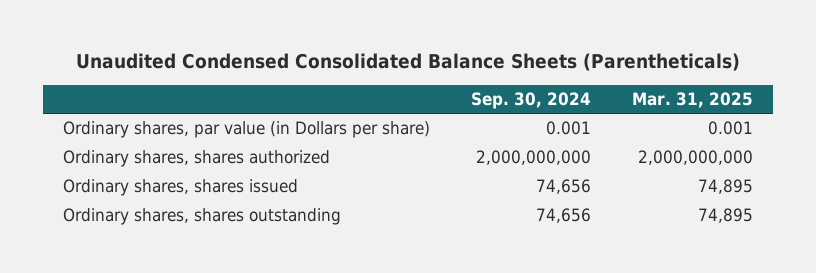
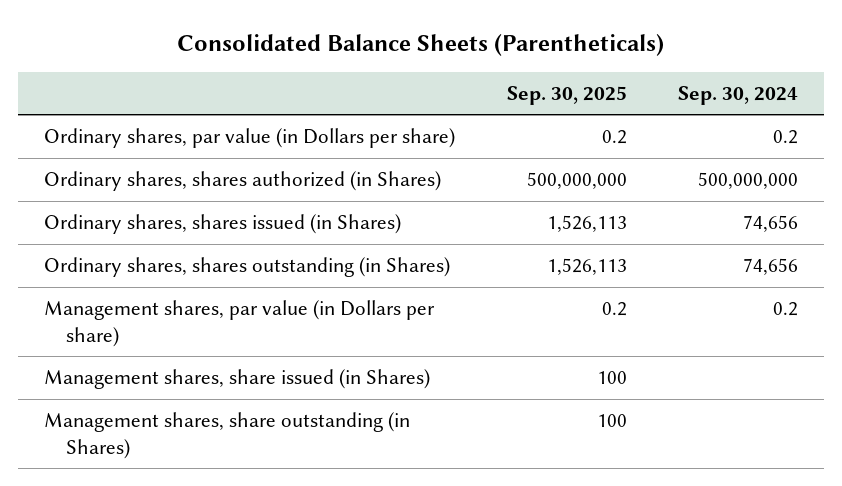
[75,53,740,72] Unaudited Condensed Consolidated Balance Sheets (Parentheticals) -> [177,33,665,56] Consolidated Balance Sheets (Parentheticals)
[631,92,753,109] Mar. 31, 2025 -> none
none -> [506,85,627,105] Sep. 30, 2025
[546,121,592,136] 0.001 -> [773,130,799,145] 0.2
[63,150,331,168] Ordinary shares, shares authorized -> [44,171,442,192] Ordinary shares, shares authorized (in Shares)
[476,150,592,166] 2,000,000,000 -> [698,172,799,190] 500,000,000
[63,179,299,197] Ordinary shares, shares issued -> [44,214,402,235] Ordinary shares, shares issued (in Shares)
[63,208,342,226] Ordinary shares, shares outstanding -> [44,257,451,278] Ordinary shares, shares outstanding (in Shares)
none -> [44,300,436,347] Management shares, par value (in Dollars per share)
none -> [44,369,431,390] Management shares, share issued (in Shares)
none -> [44,412,411,459] Management shares, share outstanding (in Shares)

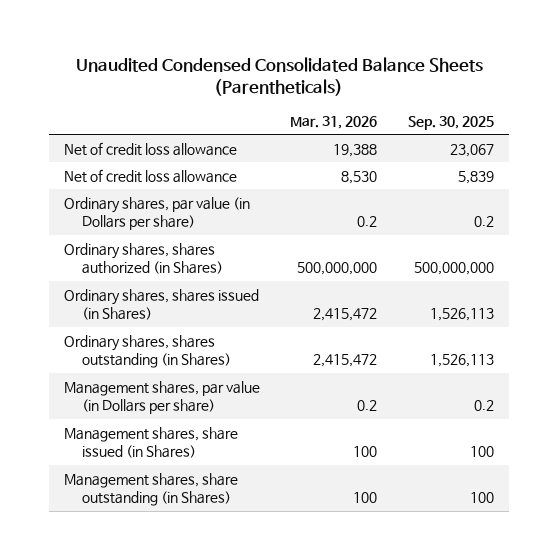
[177,33,665,56] Consolidated Balance Sheets (Parentheticals) -> [75,56,483,96] Unaudited Condensed Consolidated Balance Sheets (Parentheticals)
[678,85,799,105] Sep. 30, 2024 -> none
none -> [290,115,378,129] Mar. 31, 2026
none -> [63,141,237,156] Net of credit loss allowance
none -> [63,168,237,183] Net of credit loss allowance

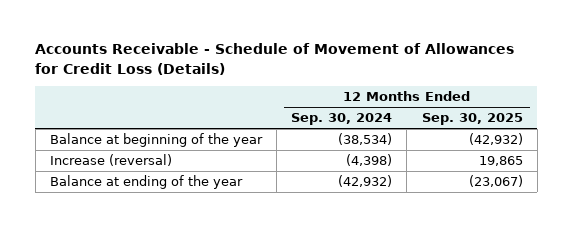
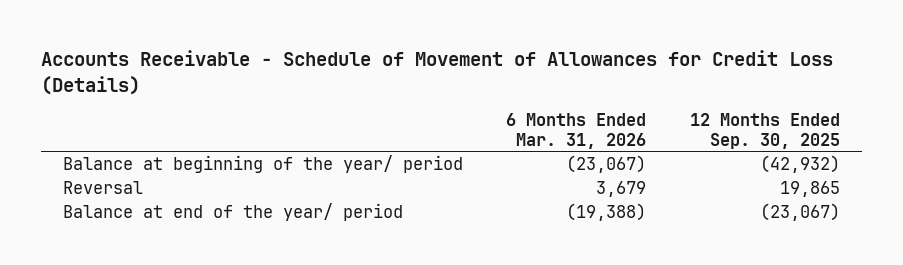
[291,113,393,126] Sep. 30, 2024 -> none
none -> [506,113,647,149] 6 Months Ended Mar. 31, 2026
[49,133,263,148] Balance at beginning of the year -> [62,154,463,173] Balance at beginning of the year/ period
[49,154,172,167] Increase (reversal) -> [62,180,143,194] Reversal
[49,175,243,190] Balance at ending of the year -> [62,202,403,221] Balance at end of the year/ period

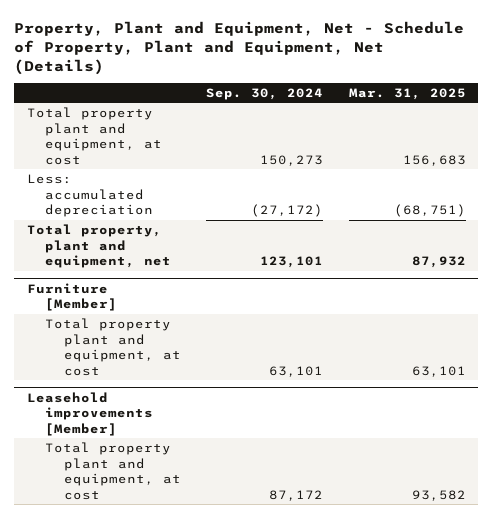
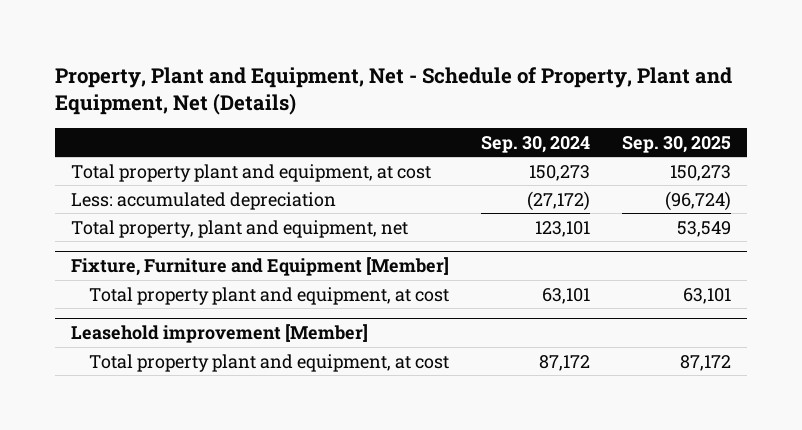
[348,87,466,100] Mar. 31, 2025 -> none
none -> [622,135,732,153] Sep. 30, 2025
[26,282,118,312] Furniture [Member] -> [70,257,449,277] Fixture, Furniture and Equipment [Member]
[26,391,154,436] Leasehold improvements [Member] -> [70,324,368,344] Leasehold improvement [Member]

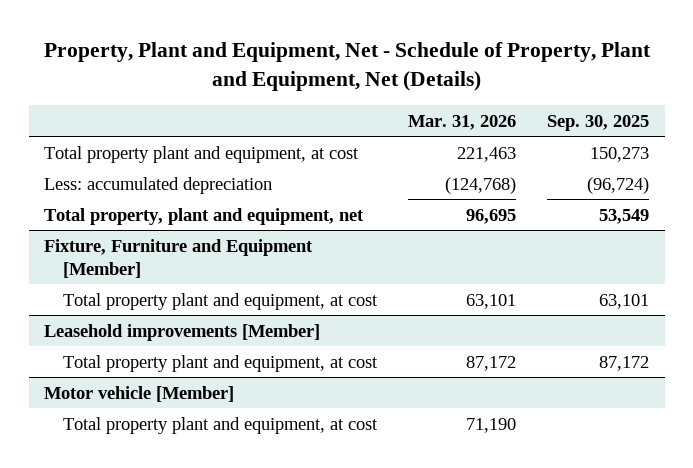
[480,135,590,153] Sep. 30, 2024 -> none
none -> [408,114,517,130] Mar. 31, 2026
[70,324,368,344] Leasehold improvement [Member] -> [44,323,321,341] Leasehold improvements [Member]
none -> [44,385,235,402] Motor vehicle [Member]
none -> [63,416,379,434] Total property plant and equipment, at cost

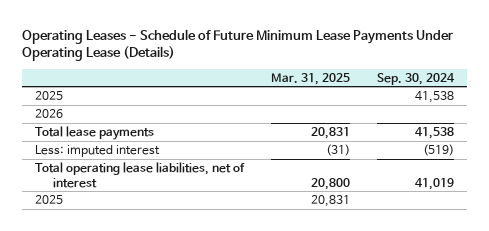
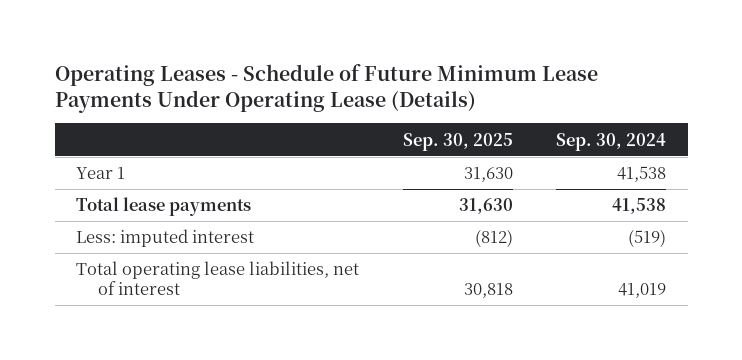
[270,72,350,85] Mar. 31, 2025 -> none
none -> [402,132,513,151] Sep. 30, 2025
[35,108,64,118] 2026 -> none
[35,90,64,100] 2025 -> [76,167,126,180] Year 1
[35,194,64,204] 2025 -> none

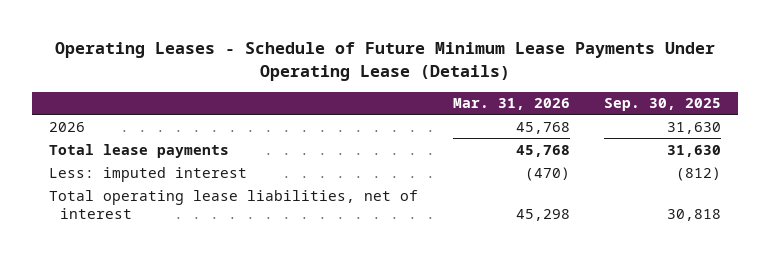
[556,132,667,151] Sep. 30, 2024 -> none
none -> [452,98,570,111] Mar. 31, 2026
[76,167,126,180] Year 1 -> [49,121,86,132] 2026

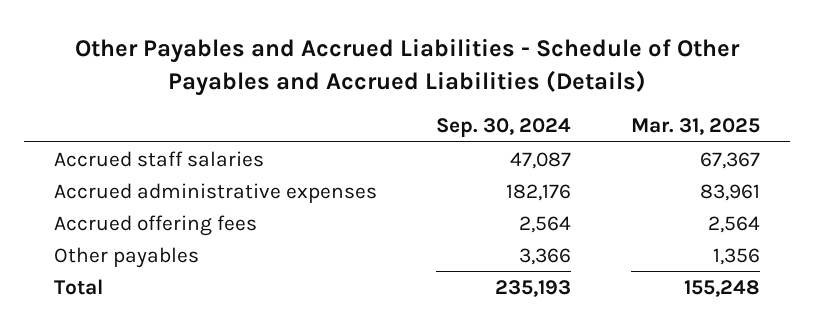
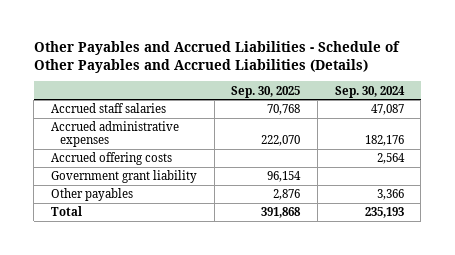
[630,118,760,136] Mar. 31, 2025 -> none
none -> [231,85,301,98] Sep. 30, 2025
[53,214,257,236] Accrued offering fees -> [51,152,173,166] Accrued offering costs
none -> [51,170,198,184] Government grant liability

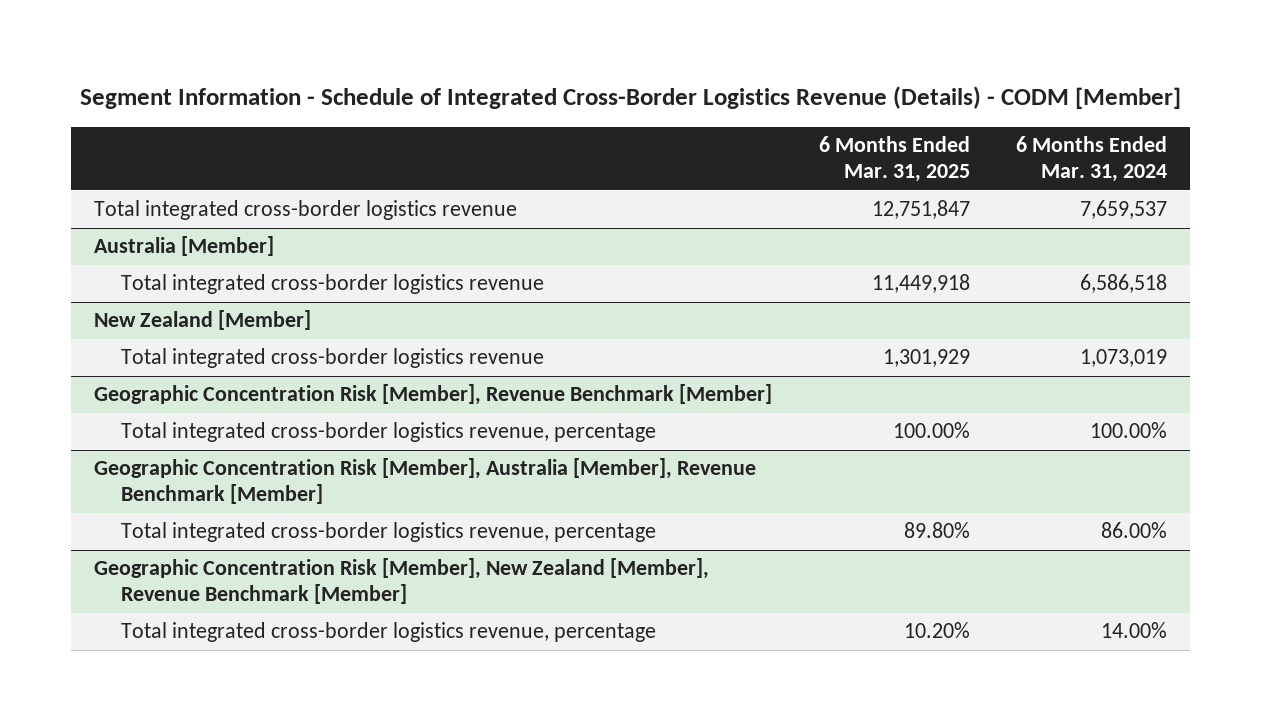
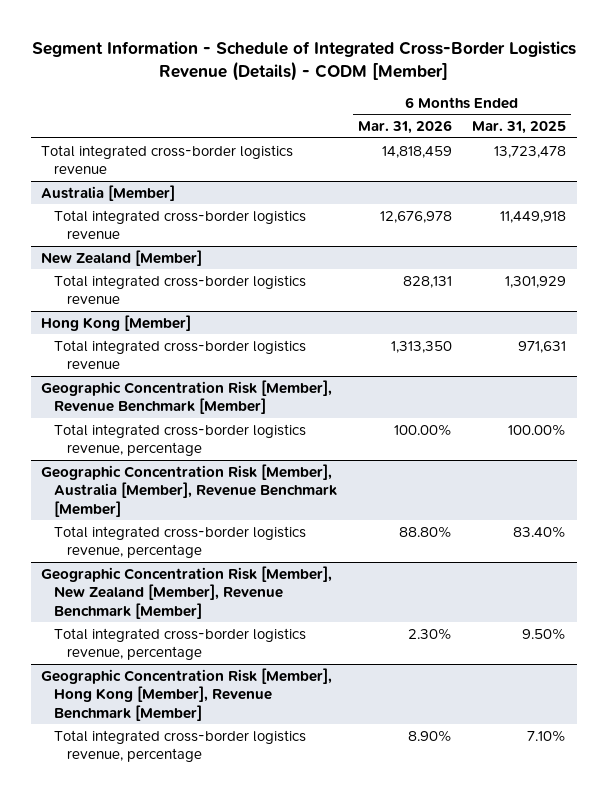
[1015,136,1167,183] 6 Months Ended Mar. 31, 2024 -> none
none -> [357,120,452,135] Mar. 31, 2026
[871,200,970,220] 12,751,847 -> [494,145,567,158] 13,723,478
none -> [40,314,191,331] Hong Kong [Member]
none -> [54,339,307,370] Total integrated cross-border logistics revenue
[903,522,970,539] 89.80% -> [513,525,567,538] 83.40%
[903,622,970,639] 10.20% -> [522,627,567,640] 9.50%
none -> [40,667,332,721] Geographic Concentration Risk [Member], Hong Kong [Member], Revenue Benchmark [Member]
none -> [54,729,307,763] Total integrated cross-border logistics revenue, percentage

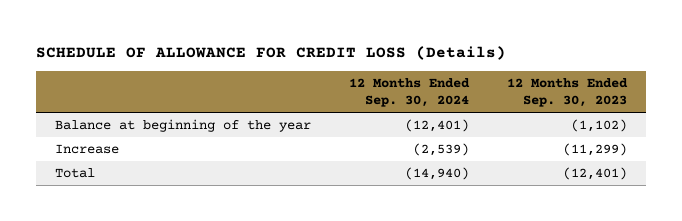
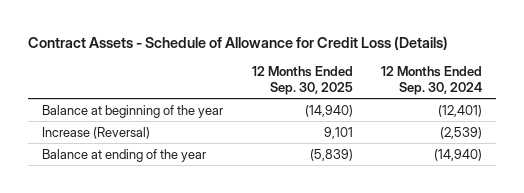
[35,46,506,61] SCHEDULE OF ALLOWANCE FOR CREDIT LOSS (Details) -> [28,35,449,50] Contract Assets - Schedule of Allowance for Credit Loss (Details)
[506,78,628,108] 12 Months Ended Sep. 30, 2023 -> none
none -> [251,66,353,95] 12 Months Ended Sep. 30, 2025
[54,144,119,155] Increase -> [42,126,151,139] Increase (Reversal)
[54,168,95,179] Total -> [42,148,207,162] Balance at ending of the year

